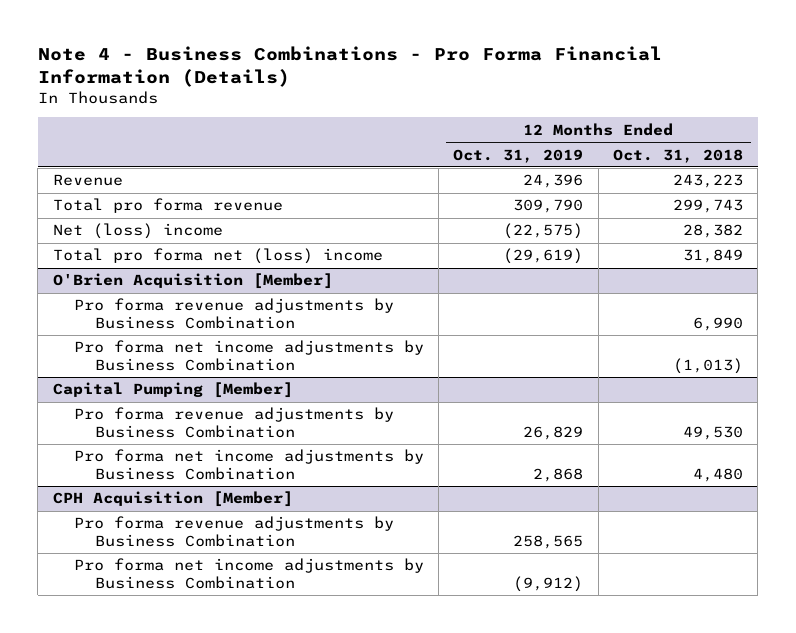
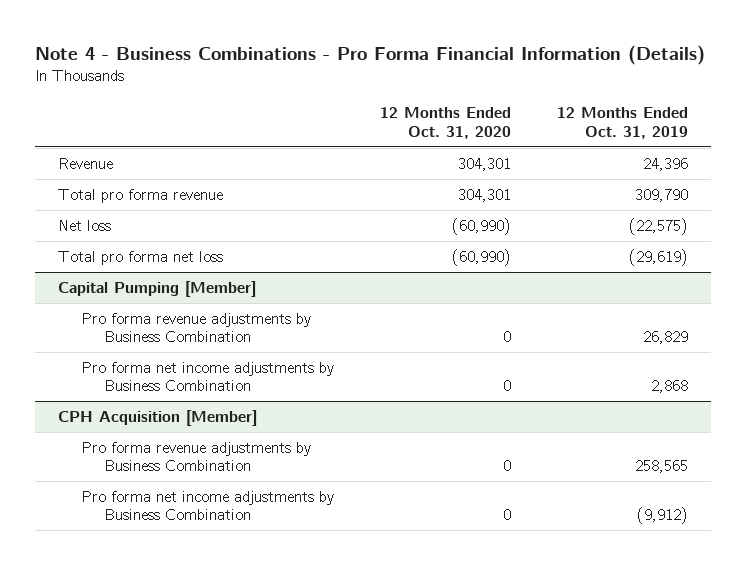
[613,148,744,163] Oct. 31, 2018 -> none
none -> [380,107,512,139] 12 Months Ended Oct. 31, 2020
[52,273,333,290] O'Brien Acquisition [Member] -> none
[73,298,394,329] Pro forma revenue adjustments by Business Combination -> none
[73,340,424,371] Pro forma net income adjustments by Business Combination -> none
[52,223,223,240] Net (loss) income -> [57,219,111,231] Net loss
[52,248,383,265] Total pro forma net (loss) income -> [57,250,223,265] Total pro forma net loss

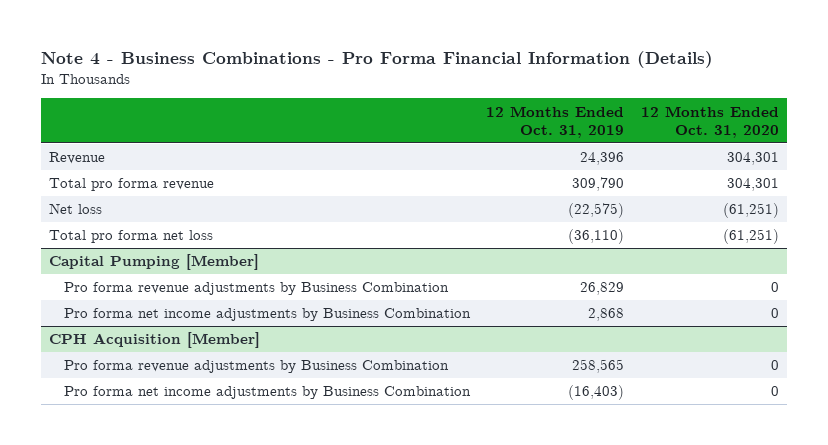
[452,217,512,235] (60,990) -> [722,203,779,219] (61,251)
[452,248,512,266] (60,990) -> [722,229,779,245] (61,251)
[629,248,689,266] (29,619) -> [568,229,625,245] (36,110)
[637,507,689,525] (9,912) -> [568,385,625,401] (16,403)

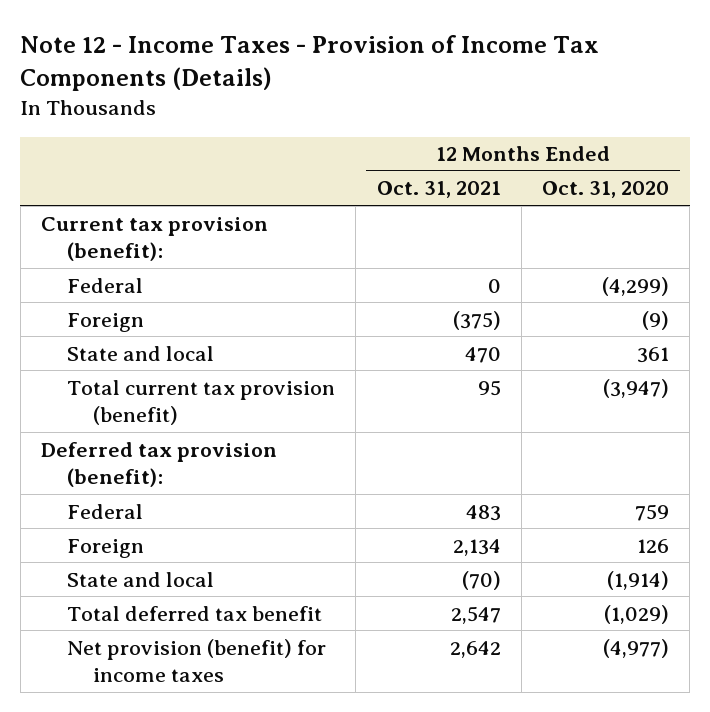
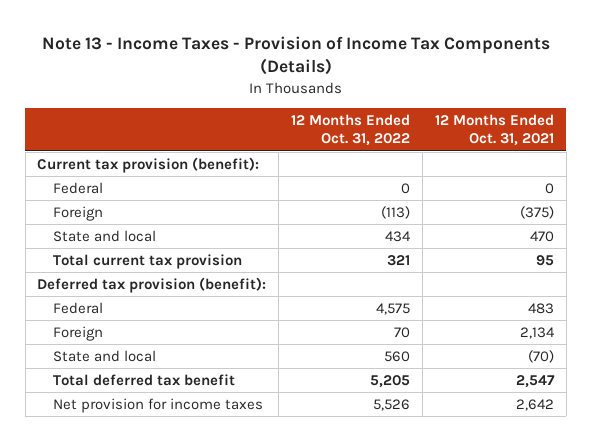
[20,35,600,92] Note 12 - Income Taxes - Provision of Income Tax Components (Details) -> [41,35,550,76] Note 13 - Income Taxes - Provision of Income Tax Components (Details)
[542,181,670,199] Oct. 31, 2020 -> none
none -> [291,113,411,147] 12 Months Ended Oct. 31, 2022
[67,379,336,426] Total current tax provision (benefit) -> [53,253,243,269] Total current tax provision
[67,638,327,683] Net provision (benefit) for income taxes -> [53,397,264,413] Net provision for income taxes

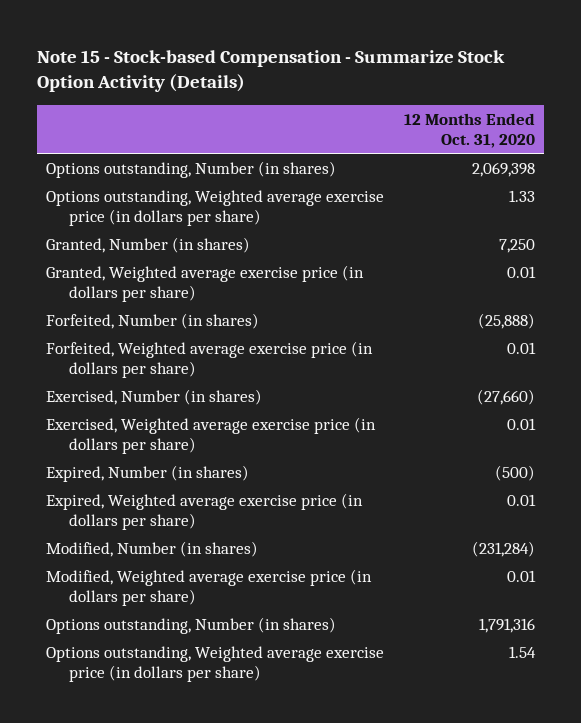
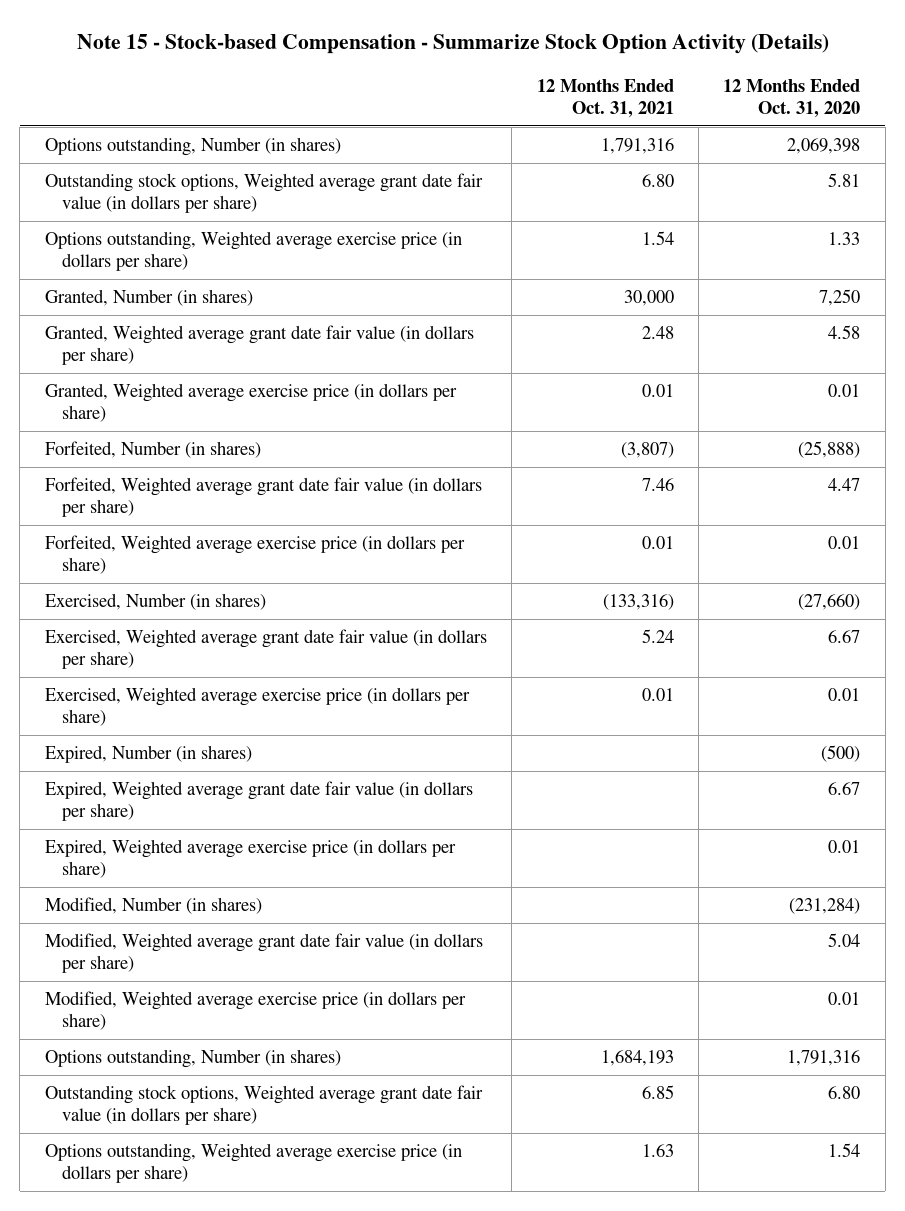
none -> [536,78,674,118] 12 Months Ended Oct. 31, 2021
none -> [44,173,483,214] Outstanding stock options, Weighted average grant date fair value (in dollars per share)
none -> [44,325,474,366] Granted, Weighted average grant date fair value (in dollars per share)
none -> [44,477,482,518] Forfeited, Weighted average grant date fair value (in dollars per share)
none -> [44,629,487,670] Exercised, Weighted average grant date fair value (in dollars per share)
none -> [44,781,473,822] Expired, Weighted average grant date fair value (in dollars per share)
none -> [44,933,483,974] Modified, Weighted average grant date fair value (in dollars per share)
none -> [44,1085,483,1126] Outstanding stock options, Weighted average grant date fair value (in dollars per share)

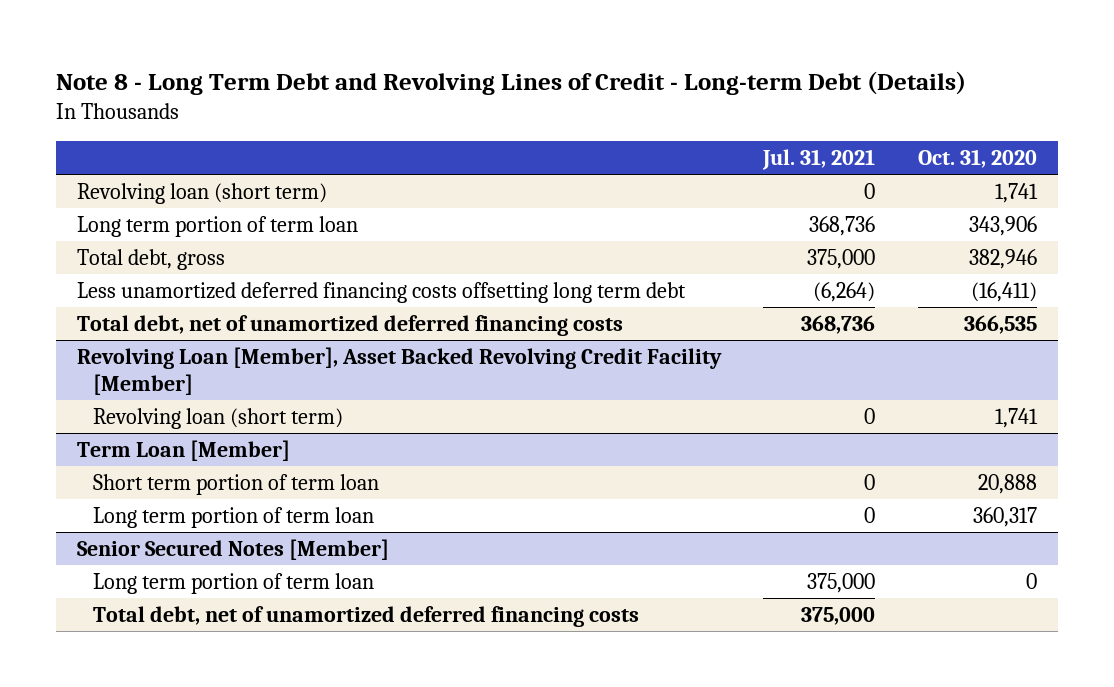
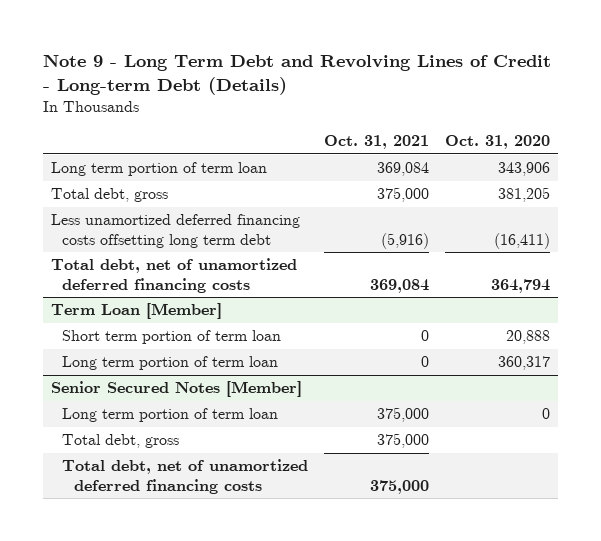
[55,70,966,95] Note 8 - Long Term Debt and Revolving Lines of Credit - Long-term Debt (Details) -> [42,53,551,96] Note 9 - Long Term Debt and Revolving Lines of Credit - Long-term Debt (Details)
[762,149,876,171] Jul. 31, 2021 -> none
none -> [324,135,430,150] Oct. 31, 2021
[76,182,327,204] Revolving loan (short term) -> none
[968,248,1037,269] 382,946 -> [497,187,550,203] 381,205
[76,346,722,396] Revolving Loan [Member], Asset Backed Revolving Credit Facility [Member] -> none
[92,407,343,429] Revolving loan (short term) -> none
[963,314,1037,334] 366,535 -> [490,278,550,293] 364,794
none -> [62,434,180,449] Total debt, gross

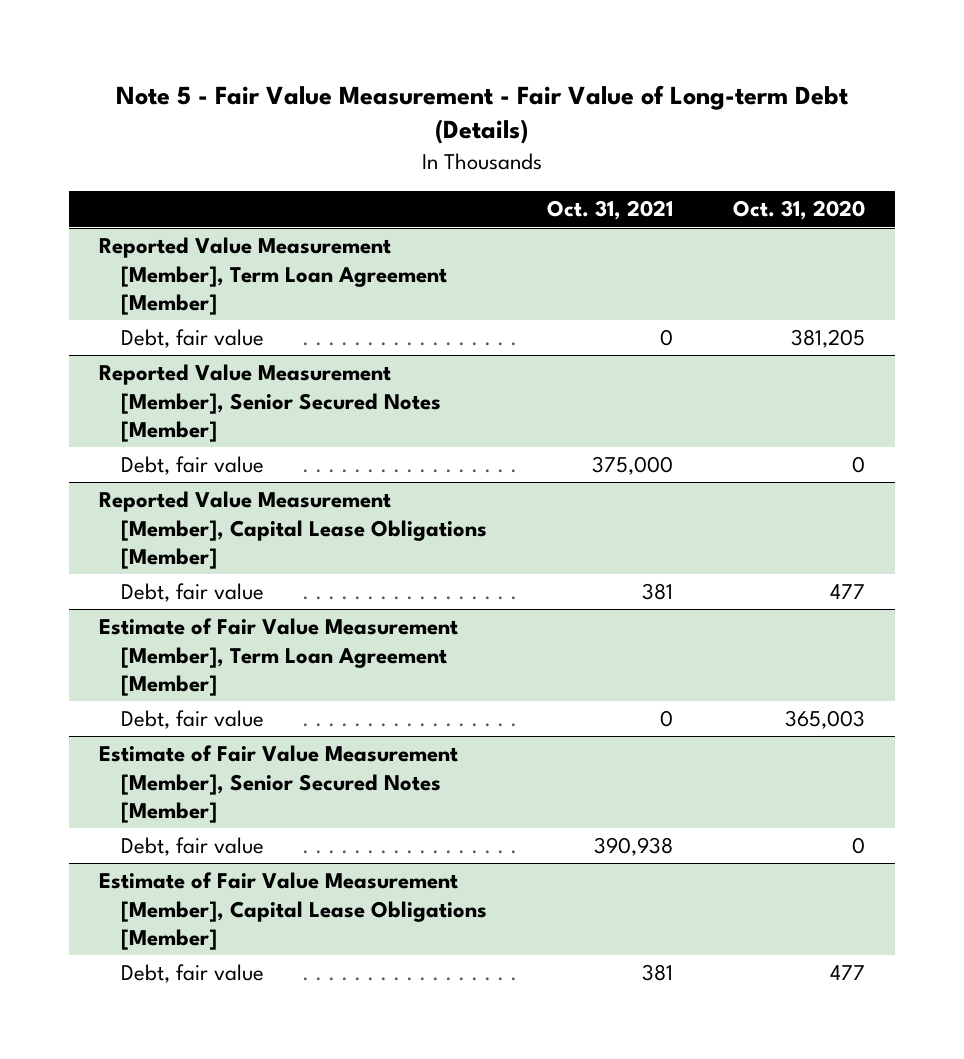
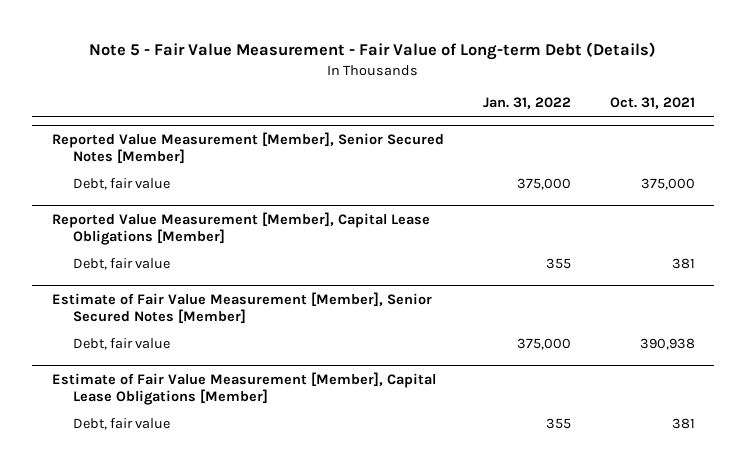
[732,200,865,221] Oct. 31, 2020 -> none
none -> [482,97,571,110] Jan. 31, 2022
[98,237,447,316] Reported Value Measurement [Member], Term Loan Agreement [Member] -> none
[120,329,264,349] Debt, fair value -> none
[98,618,458,697] Estimate of Fair Value Measurement [Member], Term Loan Agreement [Member] -> none
[120,710,264,730] Debt, fair value -> none

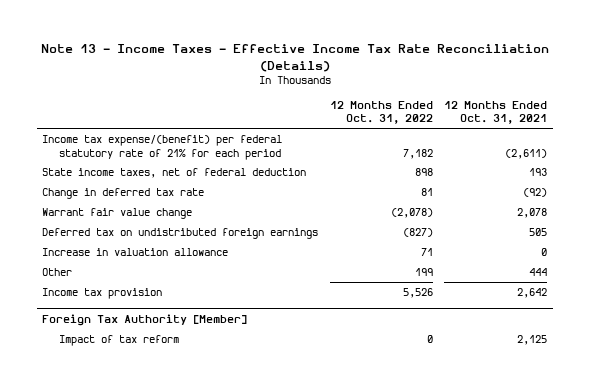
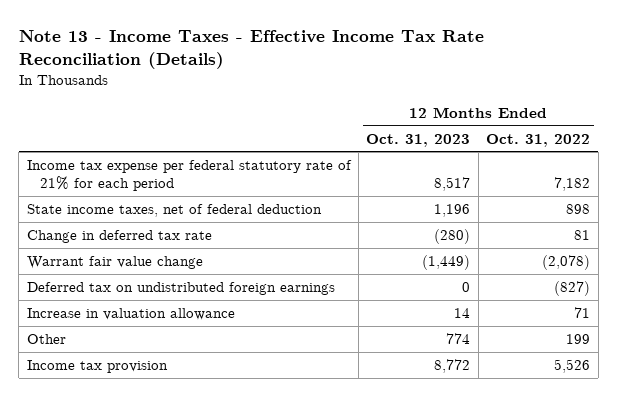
[444,100,548,125] 12 Months Ended Oct. 31, 2021 -> none
none -> [366,133,471,147] Oct. 31, 2023
[42,135,283,160] Income tax expense/(benefit) per federal statutory rate of 21% for each period -> [26,159,352,191] Income tax expense per federal statutory rate of 21% for each period
[42,313,248,326] Foreign Tax Authority [Member] -> none
[58,335,179,347] Impact of tax reform -> none

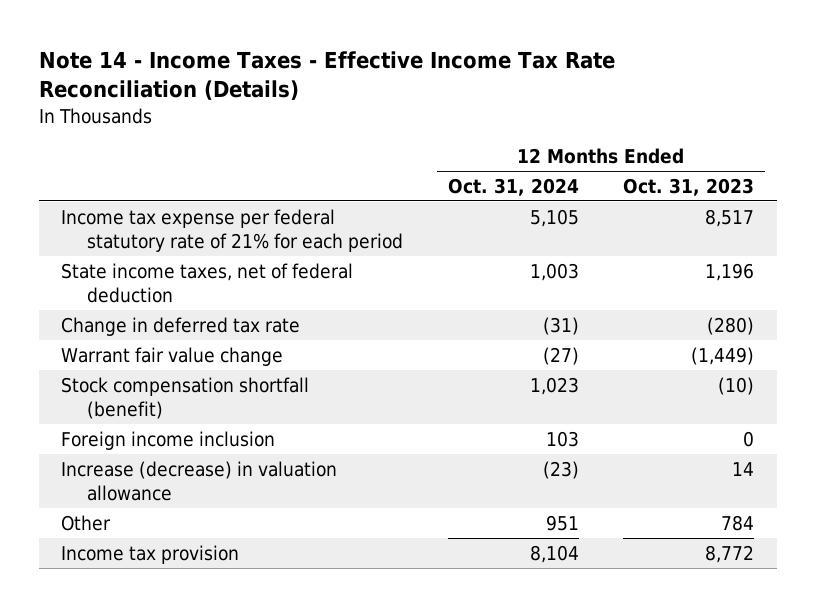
[18,29,484,70] Note 13 - Income Taxes - Effective Income Tax Rate Reconciliation (Details) -> [38,51,615,101] Note 14 - Income Taxes - Effective Income Tax Rate Reconciliation (Details)
[486,133,591,147] Oct. 31, 2022 -> none
none -> [447,177,579,196] Oct. 31, 2024
[26,281,335,295] Deferred tax on undistributed foreign earnings -> none
none -> [61,376,310,420] Stock compensation shortfall (benefit)
none -> [61,430,276,450] Foreign income inclusion
[26,307,235,320] Increase in valuation allowance -> [61,460,338,502] Increase (decrease) in valuation allowance
[446,332,471,344] 774 -> [721,514,755,531] 784

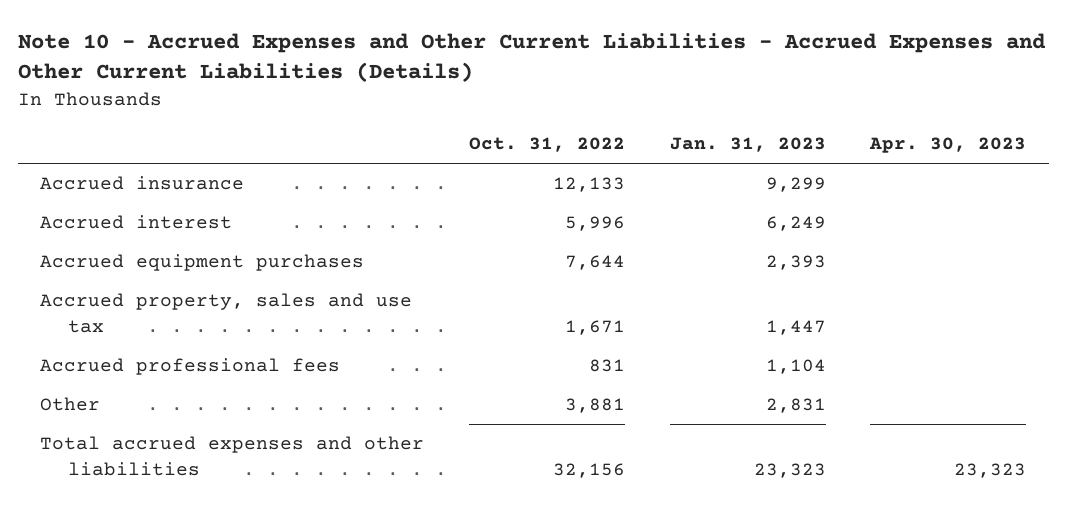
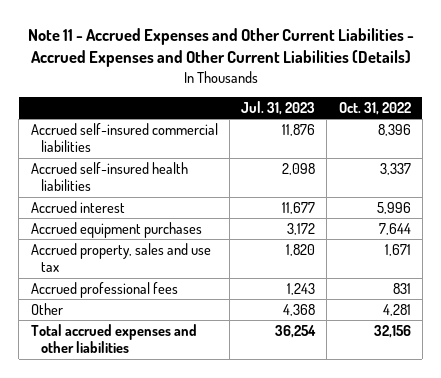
[18,33,1047,83] Note 10 - Accrued Expenses and Other Current Liabilities - Accrued Expenses and Other Current Liabilities (Details) -> [27,28,414,68] Note 11 - Accrued Expenses and Other Current Liabilities - Accrued Expenses and Other Current Liabilities (Details)
[669,137,826,153] Jan. 31, 2023 -> none
[869,137,1027,154] Apr. 30, 2023 -> none
none -> [241,100,316,115] Jul. 31, 2023
[40,176,245,191] Accrued insurance -> none
none -> [30,122,218,153] Accrued self-insured commercial liabilities
none -> [30,161,188,192] Accrued self-insured health liabilities
[565,398,626,414] 3,881 -> [382,303,411,316] 4,281

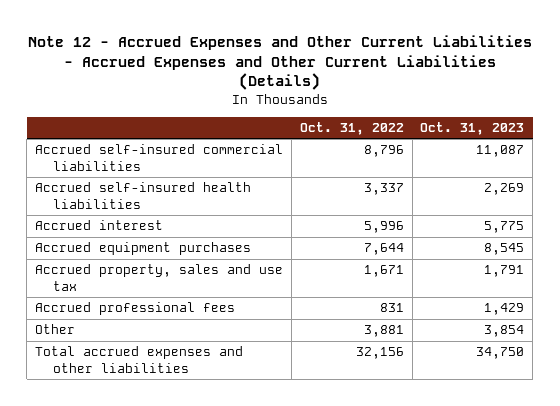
[27,28,414,68] Note 11 - Accrued Expenses and Other Current Liabilities - Accrued Expenses and Other Current Liabilities (Details) -> [27,34,532,91] Note 12 - Accrued Expenses and Other Current Liabilities - Accrued Expenses and Other Current Liabilities (Details)
[241,100,316,115] Jul. 31, 2023 -> none
none -> [420,121,525,135] Oct. 31, 2023
[377,123,411,136] 8,396 -> [363,145,404,158] 8,796
[382,303,411,316] 4,281 -> [363,325,404,338] 3,881

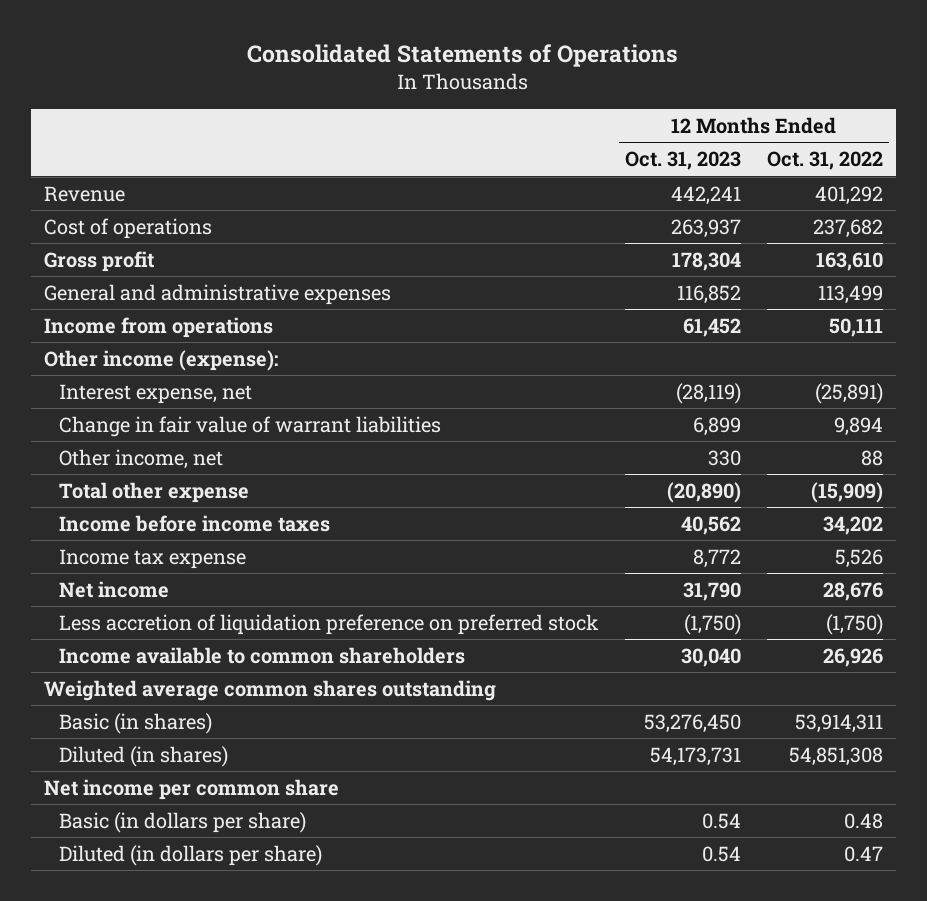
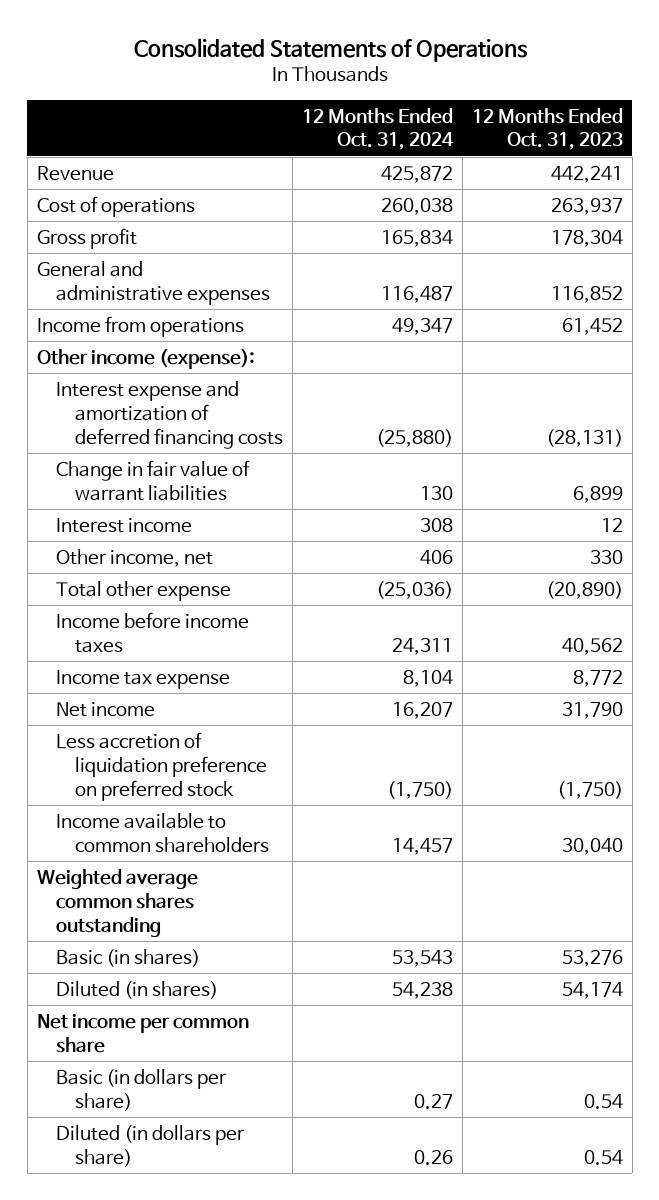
[766,151,883,171] Oct. 31, 2022 -> none
none -> [301,107,454,151] 12 Months Ended Oct. 31, 2024
[59,383,253,404] Interest expense, net -> none
none -> [55,380,283,449] Interest expense and amortization of deferred financing costs
none -> [55,517,192,533] Interest income
[644,713,742,733] 53,276,450 -> [561,949,623,967] 53,276
[650,746,742,766] 54,173,731 -> [561,981,623,999] 54,174

